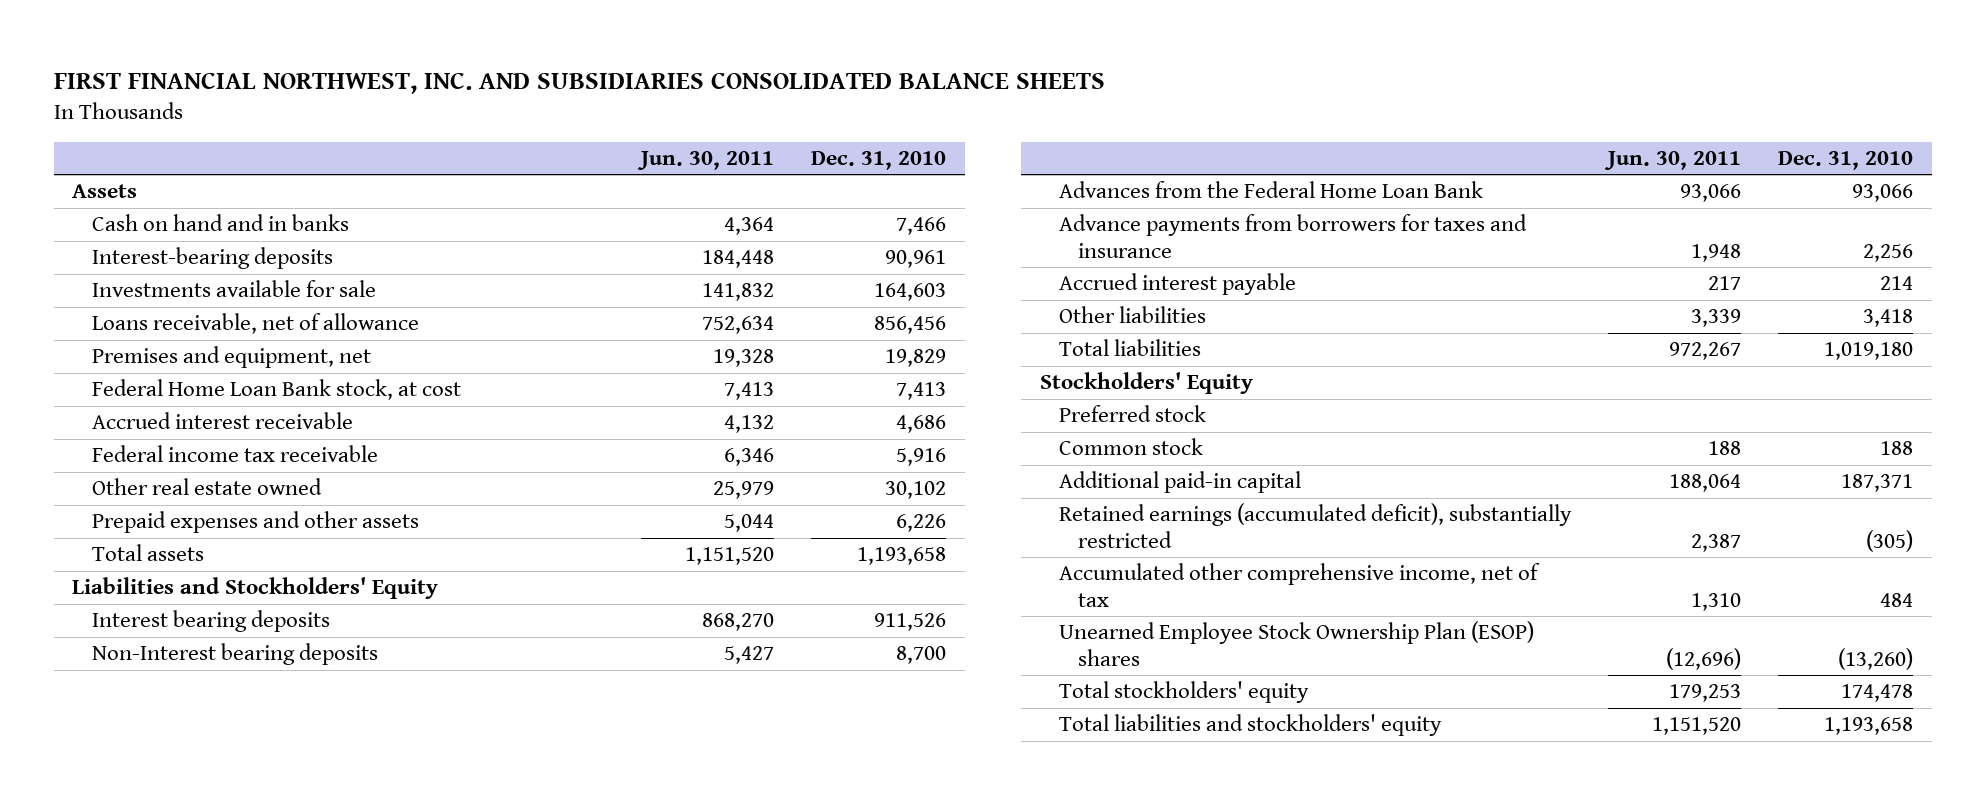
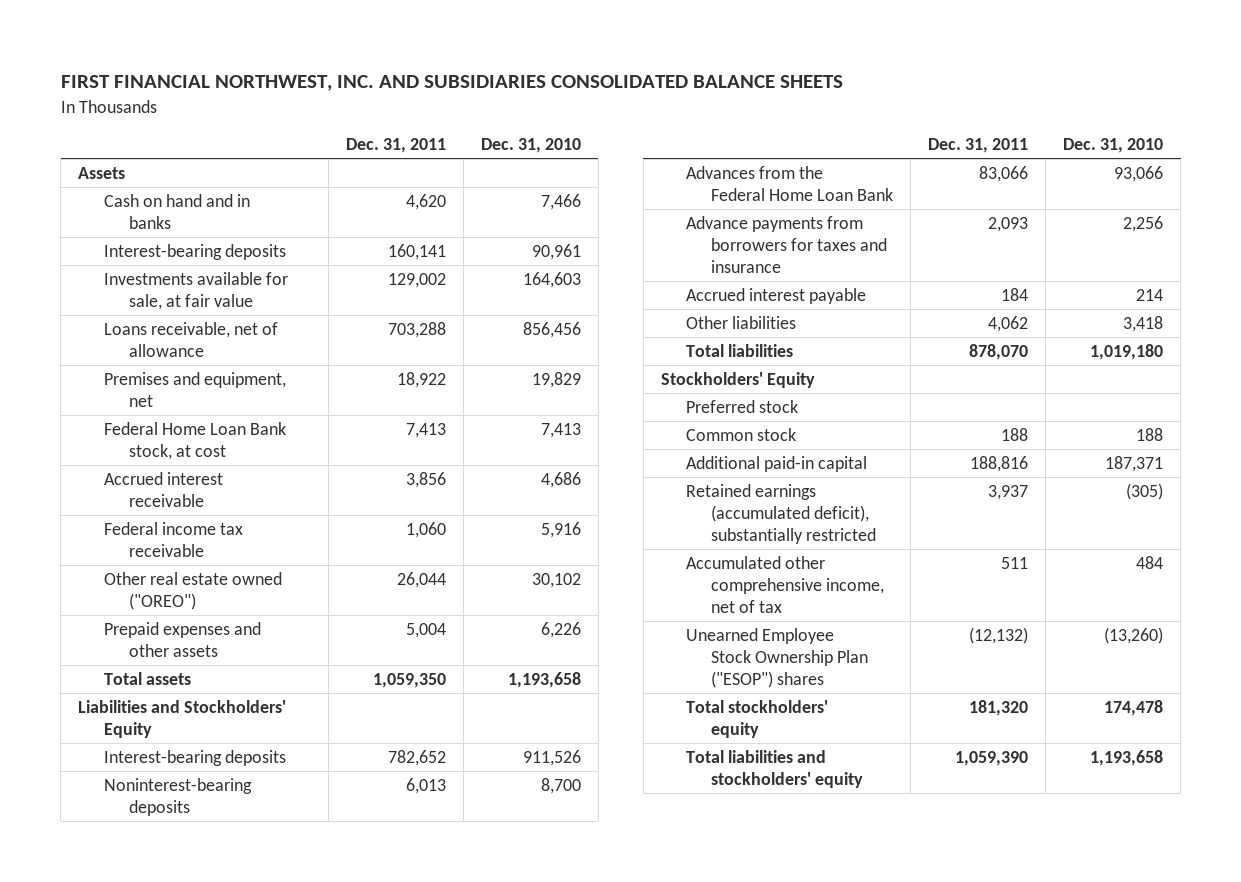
[636,151,774,171] Jun. 30, 2011 -> none
none -> [345,138,446,154] Dec. 31, 2011
[91,280,376,298] Investments available for sale -> [103,271,288,310] Investments available for sale, at fair value
[91,478,322,496] Other real estate owned -> [103,571,282,610] Other real estate owned ("OREO")
[91,610,330,633] Interest bearing deposits -> [103,749,286,766] Interest-bearing deposits
[91,643,378,666] Non-Interest bearing deposits -> [103,777,252,816] Noninterest-bearing deposits
[1058,621,1534,666] Unearned Employee Stock Ownership Plan (ESOP) shares -> [685,627,869,688] Unearned Employee Stock Ownership Plan ("ESOP") shares

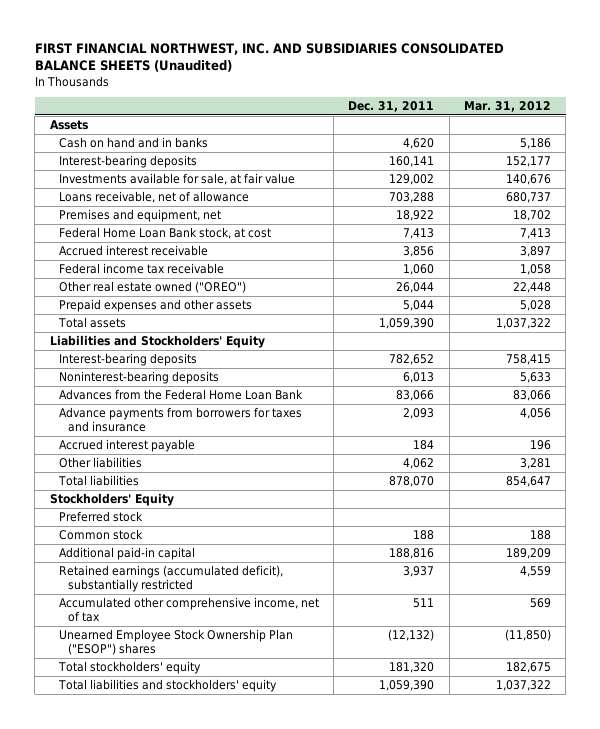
[60,75,843,92] FIRST FINANCIAL NORTHWEST, INC. AND SUBSIDIARIES CONSOLIDATED BALANCE SHEETS -> [34,42,504,73] FIRST FINANCIAL NORTHWEST, INC. AND SUBSIDIARIES CONSOLIDATED BALANCE SHEETS (Unaudited)
[480,138,581,154] Dec. 31, 2010 -> none
none -> [463,101,551,113] Mar. 31, 2012
[405,622,446,638] 5,004 -> [403,299,435,311] 5,044
[372,672,446,688] 1,059,350 -> [379,317,435,329] 1,059,390

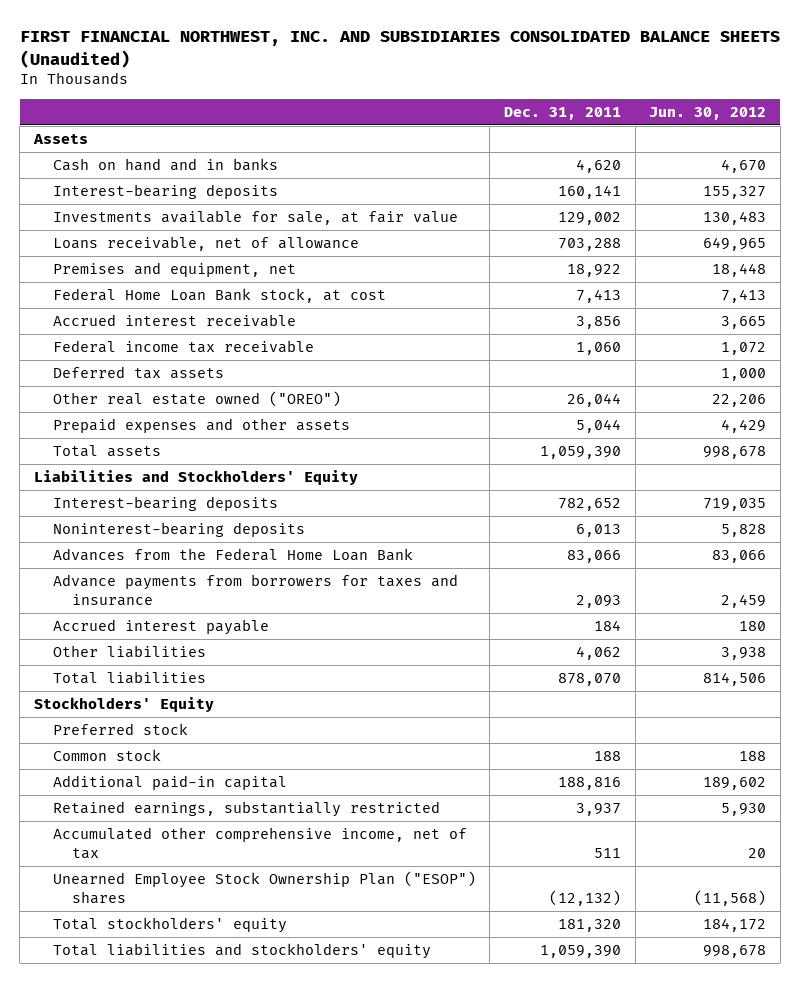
[463,101,551,113] Mar. 31, 2012 -> none
none -> [649,106,767,120] Jun. 30, 2012
none -> [52,365,224,379] Deferred tax assets
[58,564,283,593] Retained earnings (accumulated deficit), substantially restricted -> [52,800,440,817] Retained earnings, substantially restricted

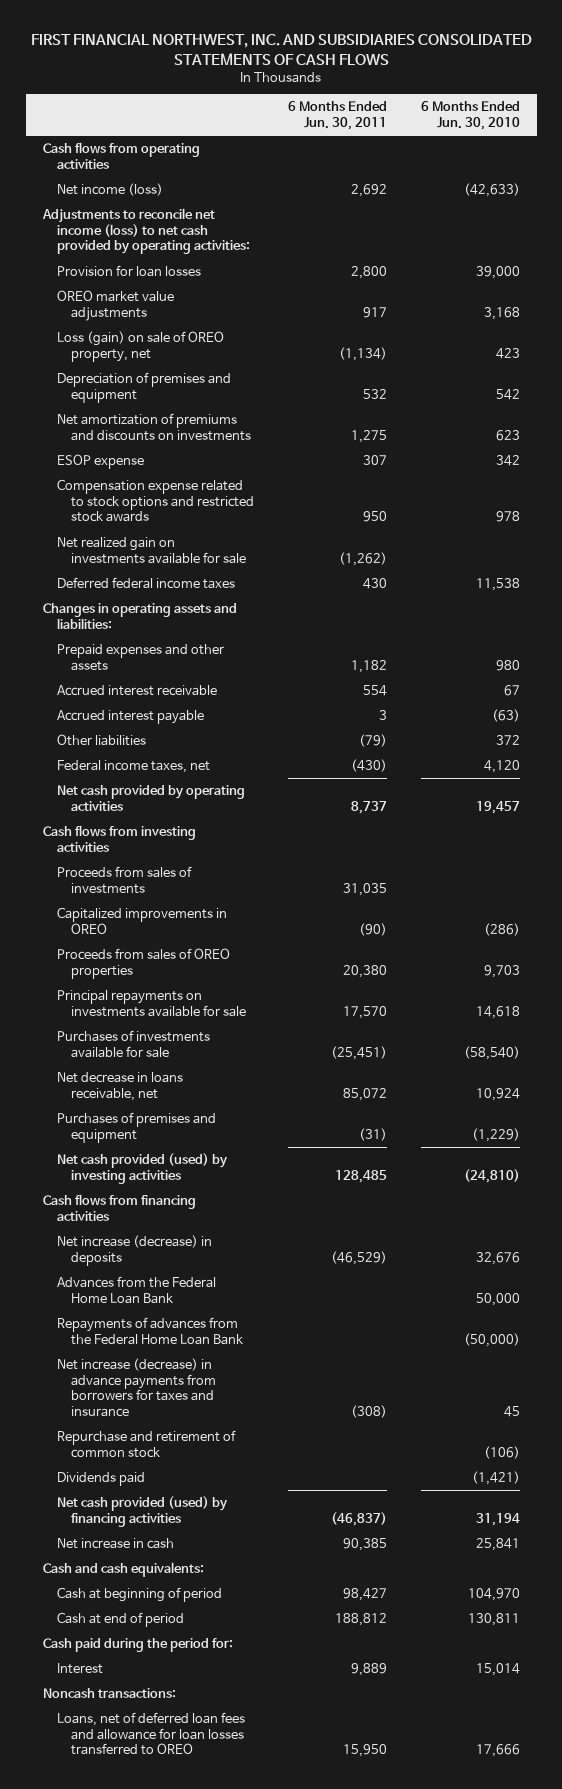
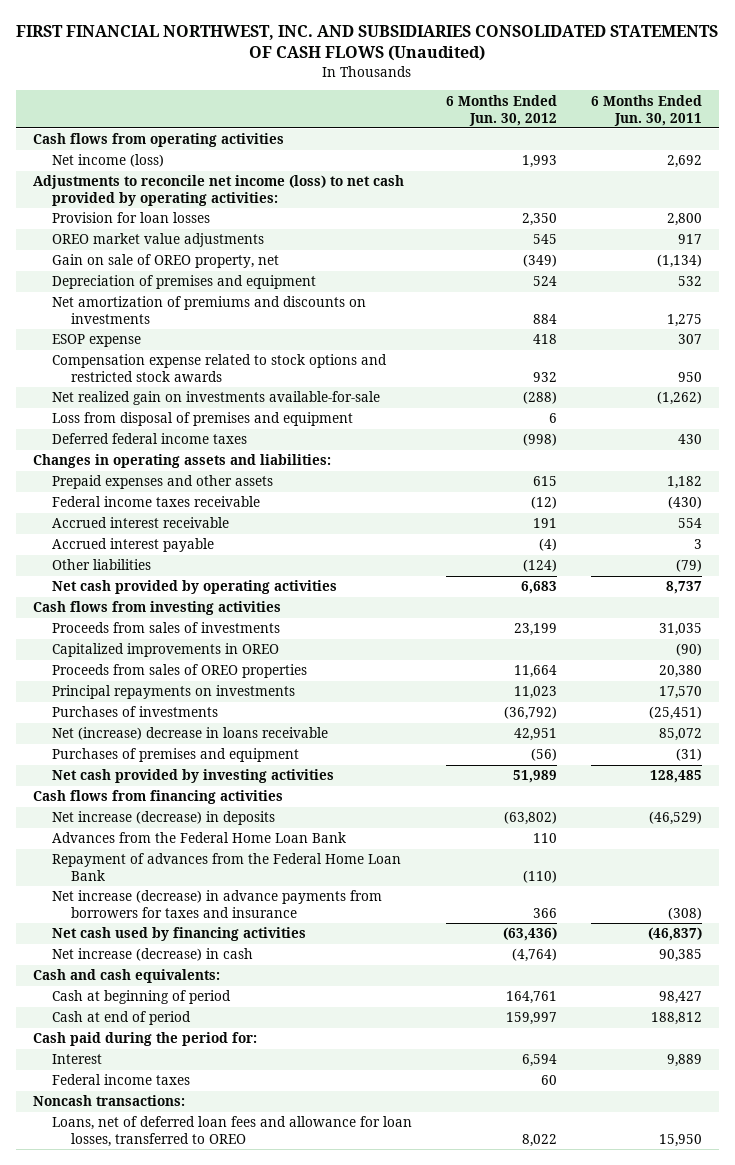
[31,34,533,65] FIRST FINANCIAL NORTHWEST, INC. AND SUBSIDIARIES CONSOLIDATED STATEMENTS OF CASH FLOWS -> [16,24,719,62] FIRST FINANCIAL NORTHWEST, INC. AND SUBSIDIARIES CONSOLIDATED STATEMENTS OF CASH FLOWS (Unaudited)
[420,101,520,130] 6 Months Ended Jun. 30, 2010 -> none
none -> [445,94,557,126] 6 Months Ended Jun. 30, 2012
[56,331,224,362] Loss (gain) on sale of OREO property, net -> [51,254,279,269] Gain on sale of OREO property, net
[56,537,246,564] Net realized gain on investments available for sale -> [51,391,380,406] Net realized gain on investments available-for-sale
none -> [51,412,353,427] Loss from disposal of premises and equipment
none -> [51,496,260,508] Federal income taxes receivable
[56,760,210,774] Federal income taxes, net -> none
[56,990,246,1017] Principal repayments on investments available for sale -> [51,685,295,700] Principal repayments on investments
[56,1030,210,1058] Purchases of investments available for sale -> [51,706,218,718] Purchases of investments
[56,1072,183,1101] Net decrease in loans receivable, net -> [51,727,328,741] Net (increase) decrease in loans receivable
[56,1153,228,1184] Net cash provided (used) by investing activities -> [51,769,334,784] Net cash provided by investing activities
[56,1317,243,1345] Repayments of advances from the Federal Home Loan Bank -> [51,853,401,882] Repayment of advances from the Federal Home Loan Bank
[56,1430,236,1458] Repurchase and retirement of common stock -> none
[56,1472,145,1487] Dividends paid -> none
[56,1496,228,1527] Net cash provided (used) by financing activities -> [51,927,306,942] Net cash used by financing activities
[56,1538,174,1550] Net increase in cash -> [51,948,253,962] Net increase (decrease) in cash
none -> [51,1074,190,1086] Federal income taxes
[56,1712,245,1756] Loans, net of deferred loan fees and allowance for loan losses transferred to OREO -> [51,1116,412,1148] Loans, net of deferred loan fees and allowance for loan losses, transferred to OREO

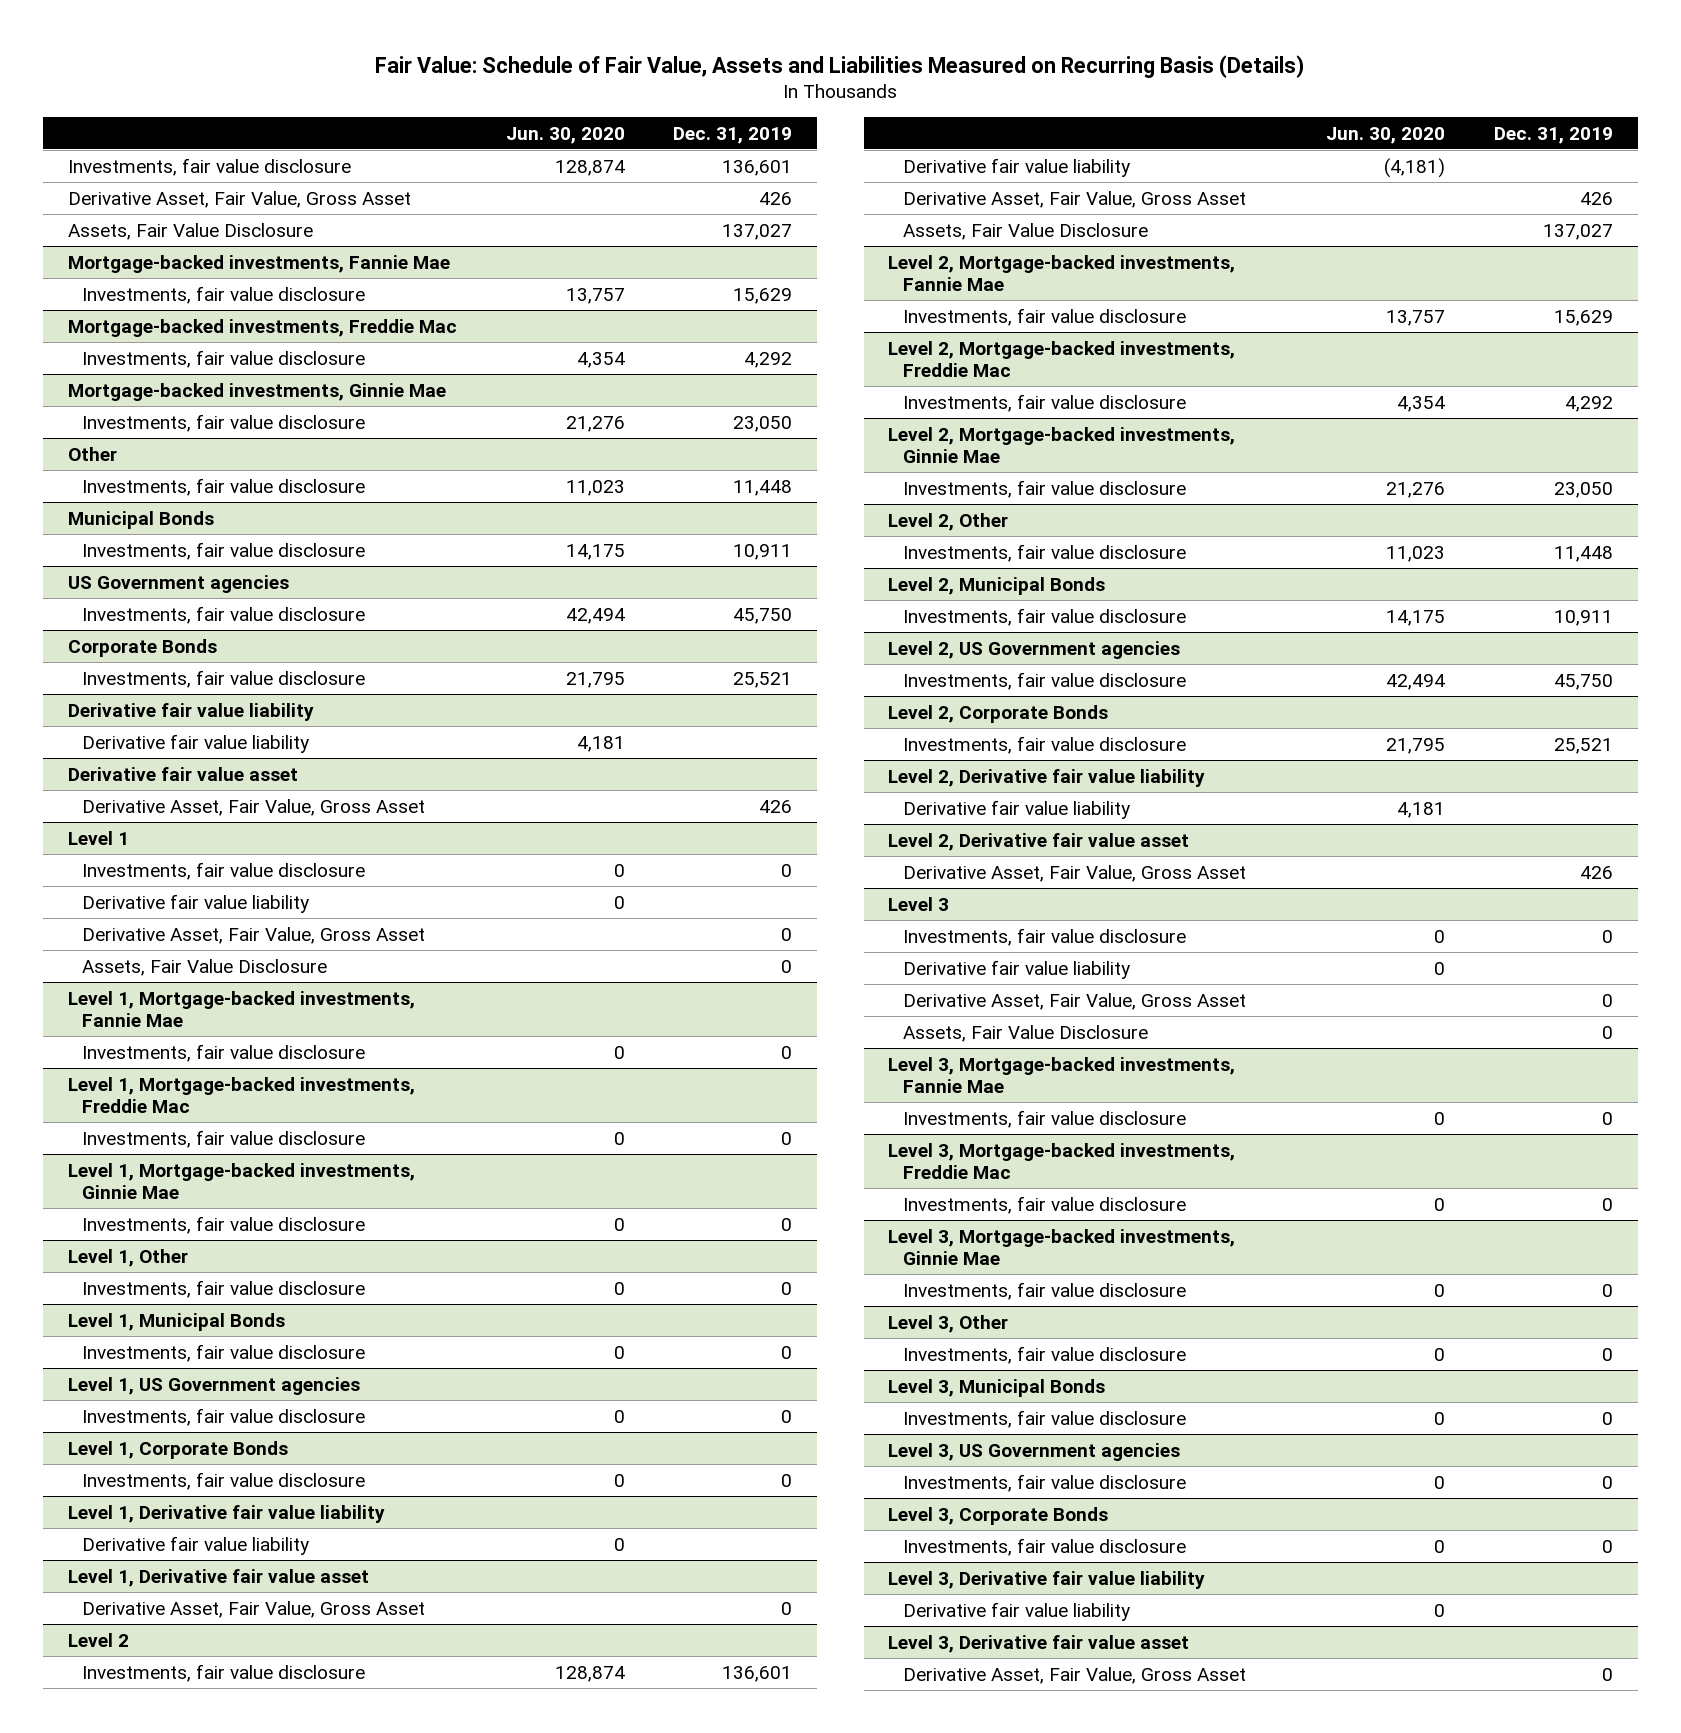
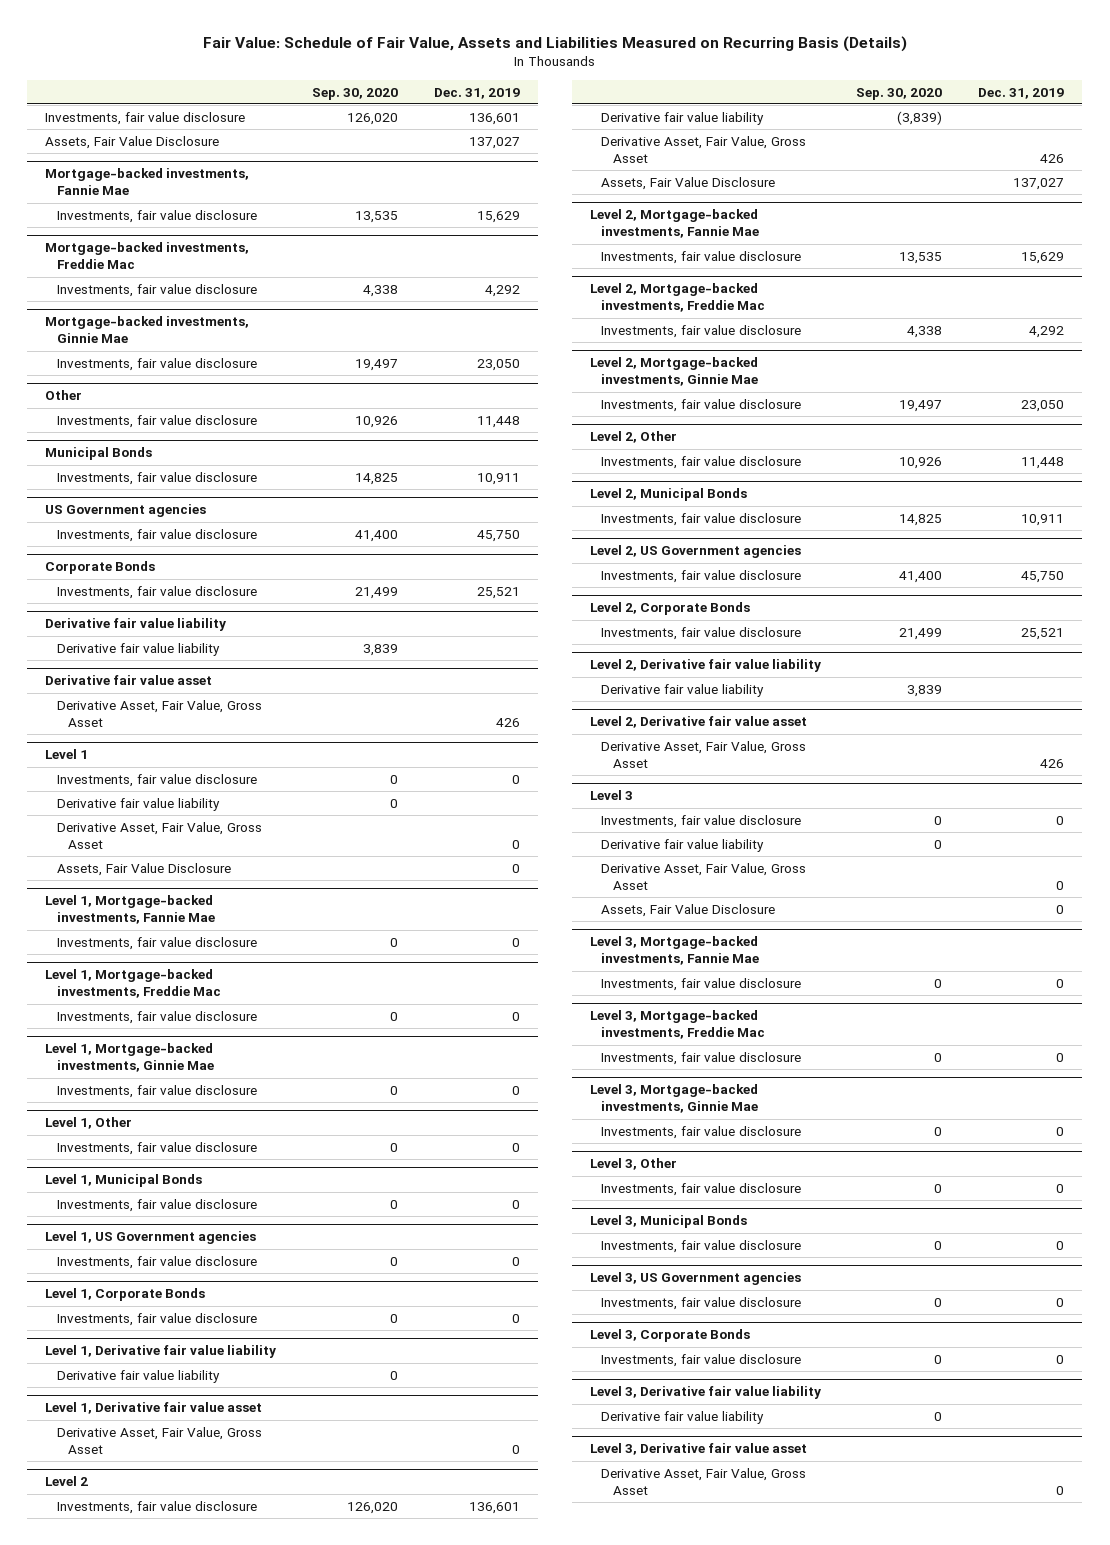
[505,126,625,144] Jun. 30, 2020 -> none
none -> [312,87,399,100] Sep. 30, 2020
[67,190,411,208] Derivative Asset, Fair Value, Gross Asset -> none

